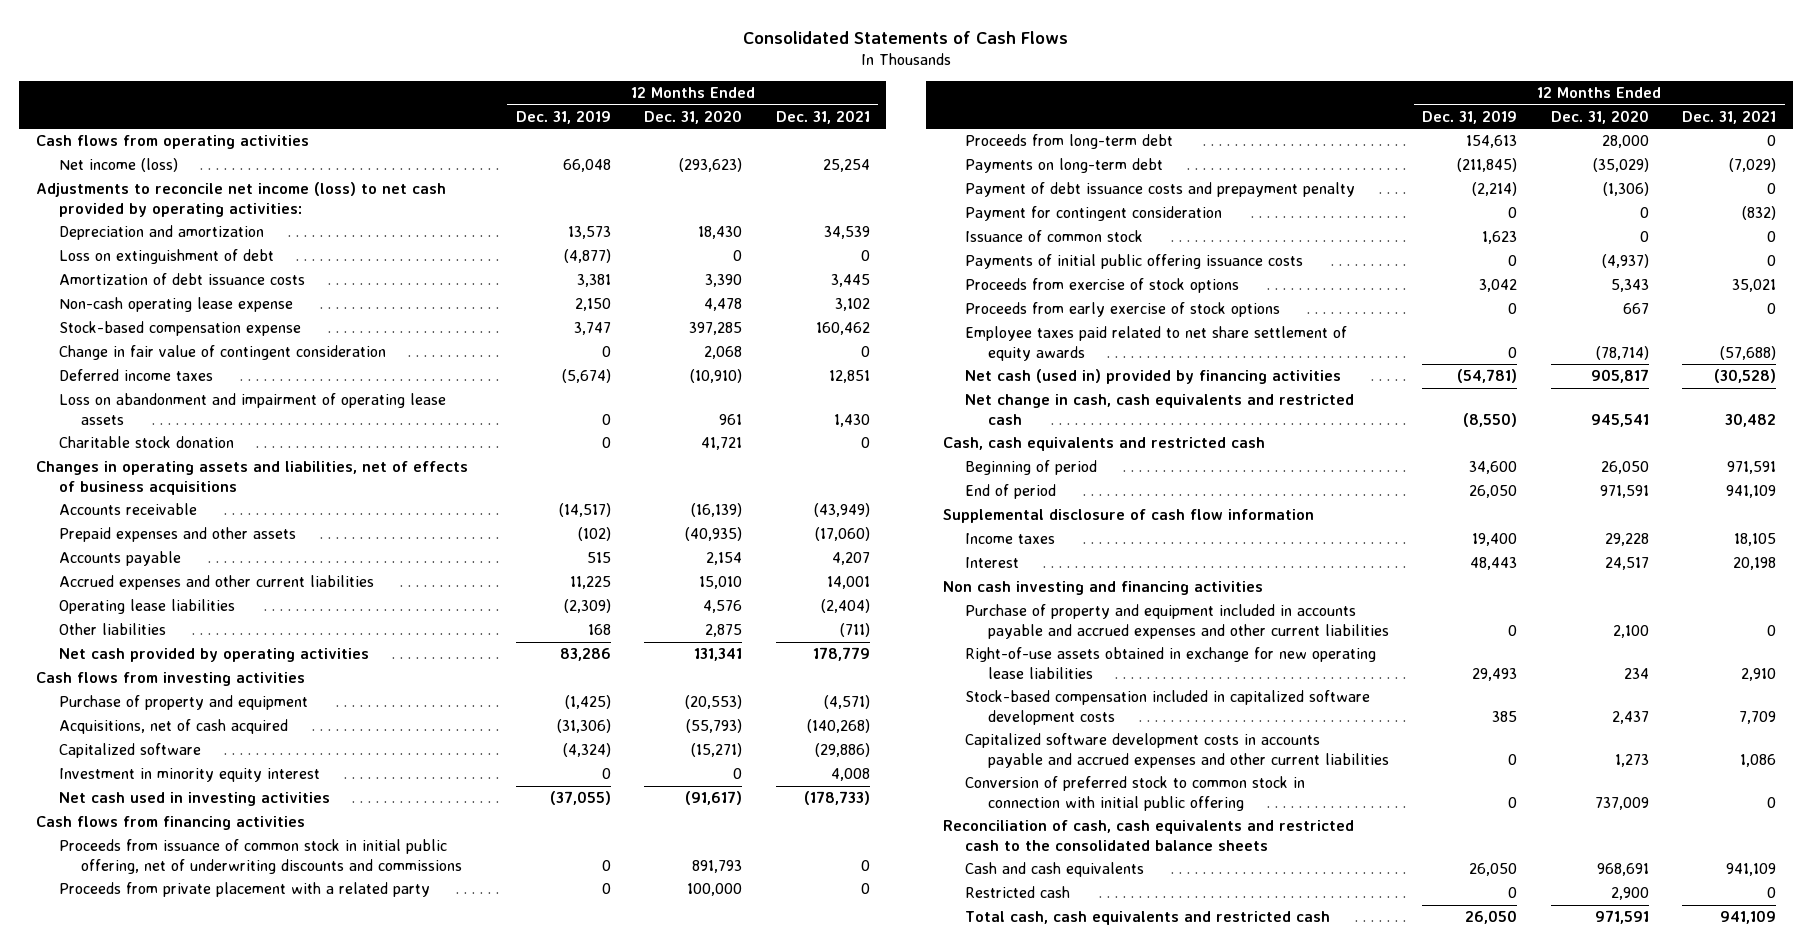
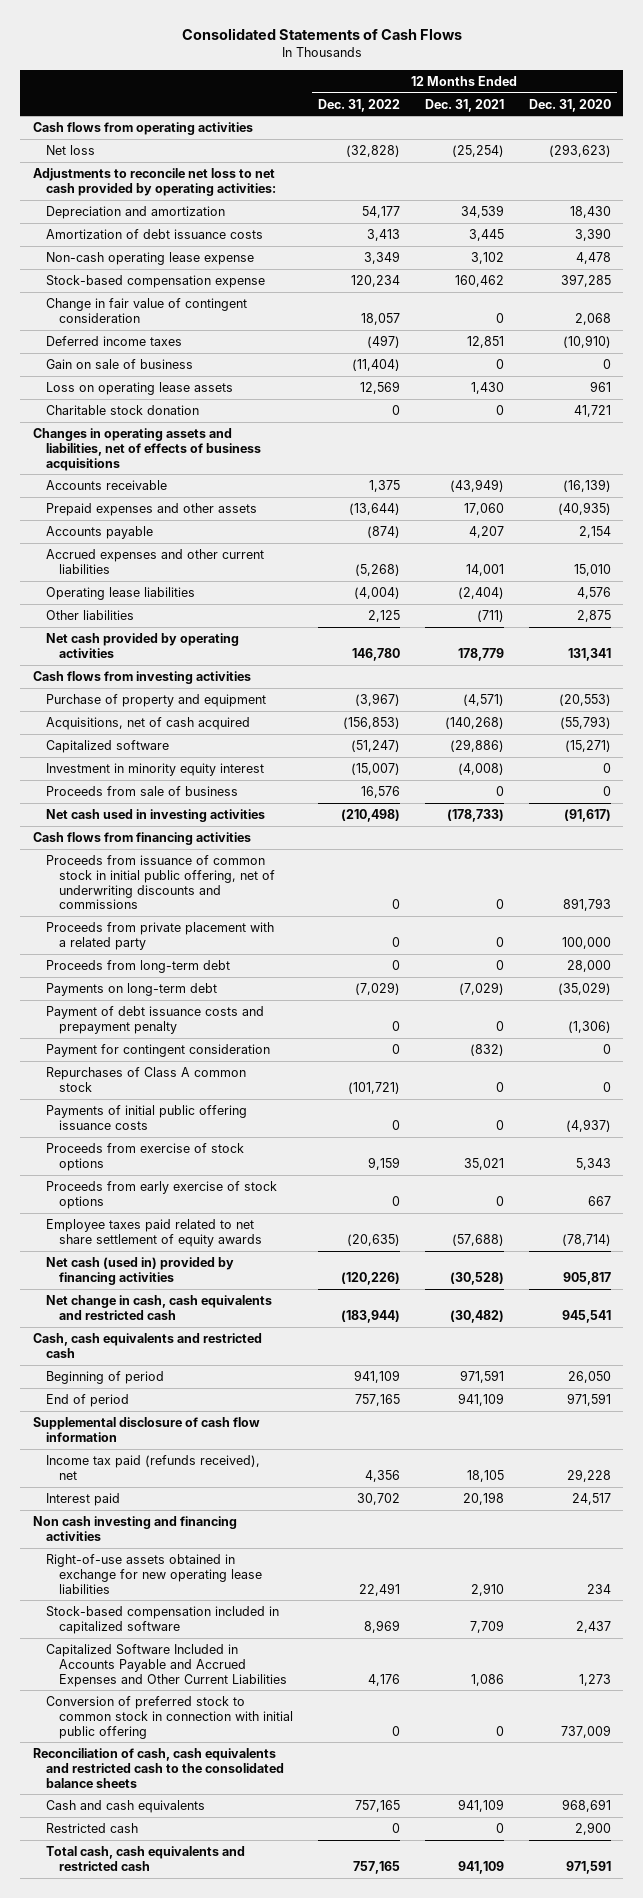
[515,109,611,124] Dec. 31, 2019 -> none
none -> [317,98,400,112] Dec. 31, 2022
[58,158,178,173] Net income (loss) -> [45,145,95,156] Net loss
[822,159,870,173] 25,254 -> [451,145,504,158] (25,254)
[36,182,447,217] Adjustments to reconcile net income (loss) to net cash provided by operating activities: -> [32,168,276,196] Adjustments to reconcile net loss to net cash provided by operating activities:
[58,249,274,265] Loss on extinguishment of debt -> none
none -> [45,359,193,370] Gain on sale of business
[58,393,446,425] Loss on abandonment and impairment of operating lease assets -> [45,382,233,396] Loss on operating lease assets
[814,527,870,542] (17,060) -> [463,503,504,516] 17,060
[830,768,870,782] 4,008 -> [457,763,504,776] (4,008)
none -> [45,786,238,797] Proceeds from sale of business
[965,230,1144,243] Issuance of common stock -> none
none -> [45,1067,246,1092] Repurchases of Class A common stock
[1725,412,1777,427] 30,482 -> [449,1309,504,1323] (30,482)
[965,533,1056,545] Income taxes -> [45,1455,260,1480] Income tax paid (refunds received), net
[965,557,1020,569] Interest -> [45,1493,120,1507] Interest paid
[965,604,1389,639] Purchase of property and equipment included in accounts payable and accrued expenses and other current liabilities -> none
[965,690,1371,725] Stock-based compensation included in capitalized software development costs -> [45,1606,279,1634] Stock-based compensation included in capitalized software
[965,733,1389,768] Capitalized software development costs in accounts payable and accrued expenses and other current liabilities -> [45,1644,287,1687] Capitalized Software Included in Accounts Payable and Accrued Expenses and Other Current Liabilities

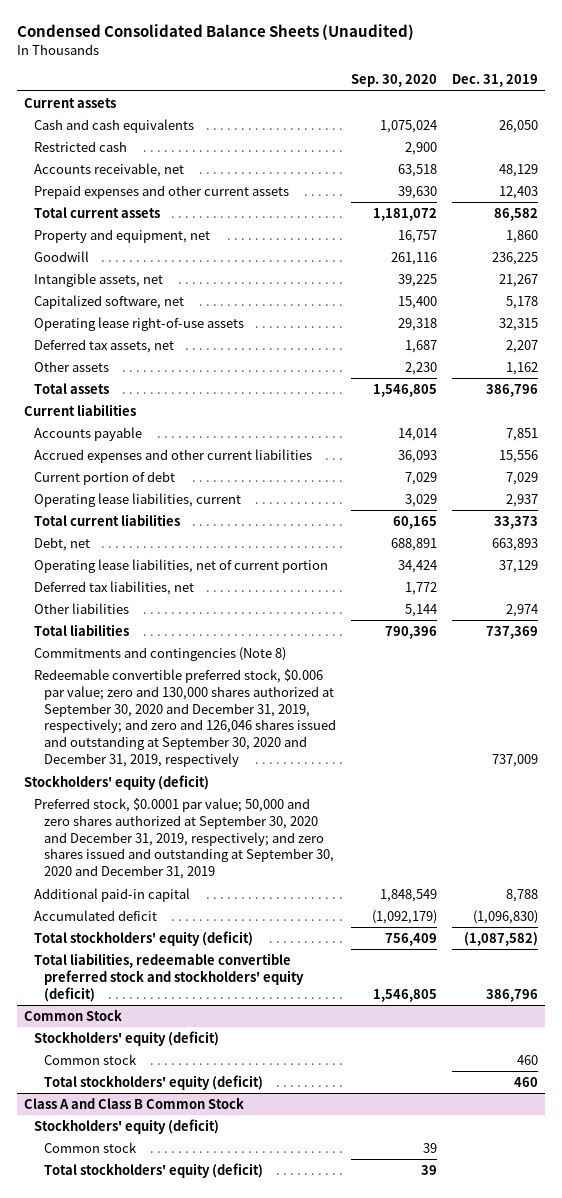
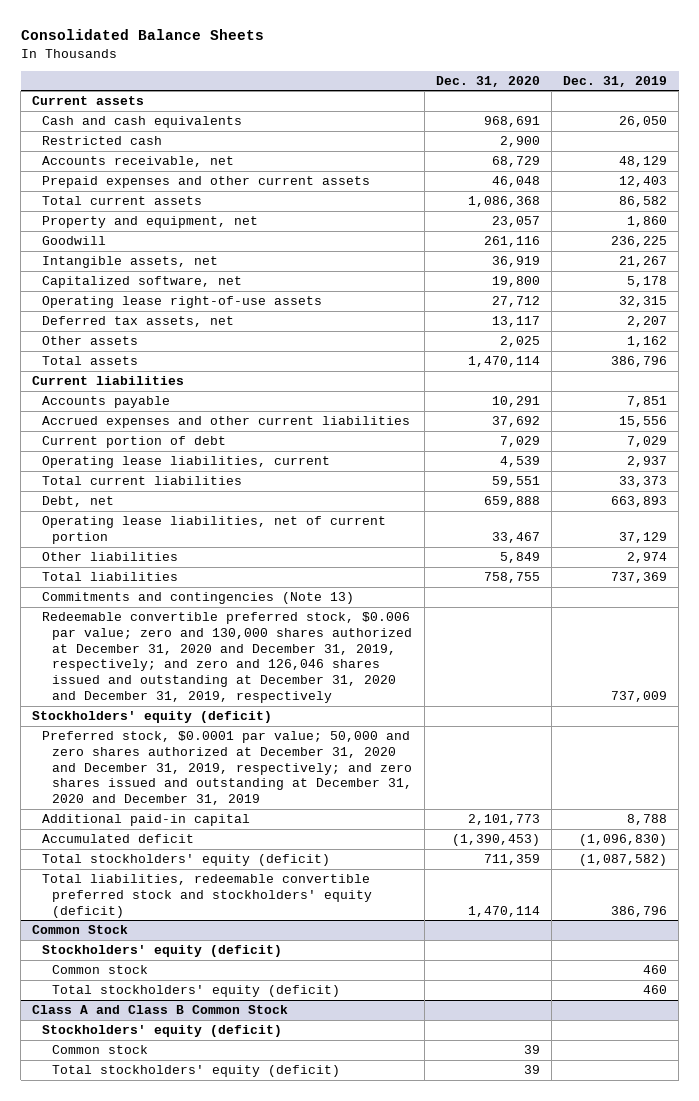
[16,24,414,41] Condensed Consolidated Balance Sheets (Unaudited) -> [20,29,264,41] Consolidated Balance Sheets
[350,74,437,88] Sep. 30, 2020 -> none
none -> [435,75,540,87] Dec. 31, 2020
[34,581,195,596] Deferred tax liabilities, net -> none
[34,647,287,662] Commitments and contingencies (Note 8) -> [42,592,355,605] Commitments and contingencies (Note 13)
[34,669,336,768] Redeemable convertible preferred stock, $0.006 par value; zero and 130,000 shares authorized at September 30, 2020 and December 31, 2019, respectively; and zero and 126,046 shares issued and outstanding at September 30, 2020 and December 31, 2019, respectively -> [42,612,413,703] Redeemable convertible preferred stock, $0.006 par value; zero and 130,000 shares authorized at December 31, 2020 and December 31, 2019, respectively; and zero and 126,046 shares issued and outstanding at December 31, 2020 and December 31, 2019, respectively
[34,798,334,880] Preferred stock, $0.0001 par value; 50,000 and zero shares authorized at September 30, 2020 and December 31, 2019, respectively; and zero shares issued and outstanding at September 30, 2020 and December 31, 2019 -> [42,731,413,806] Preferred stock, $0.0001 par value; 50,000 and zero shares authorized at December 31, 2020 and December 31, 2019, respectively; and zero shares issued and outstanding at December 31, 2020 and December 31, 2019

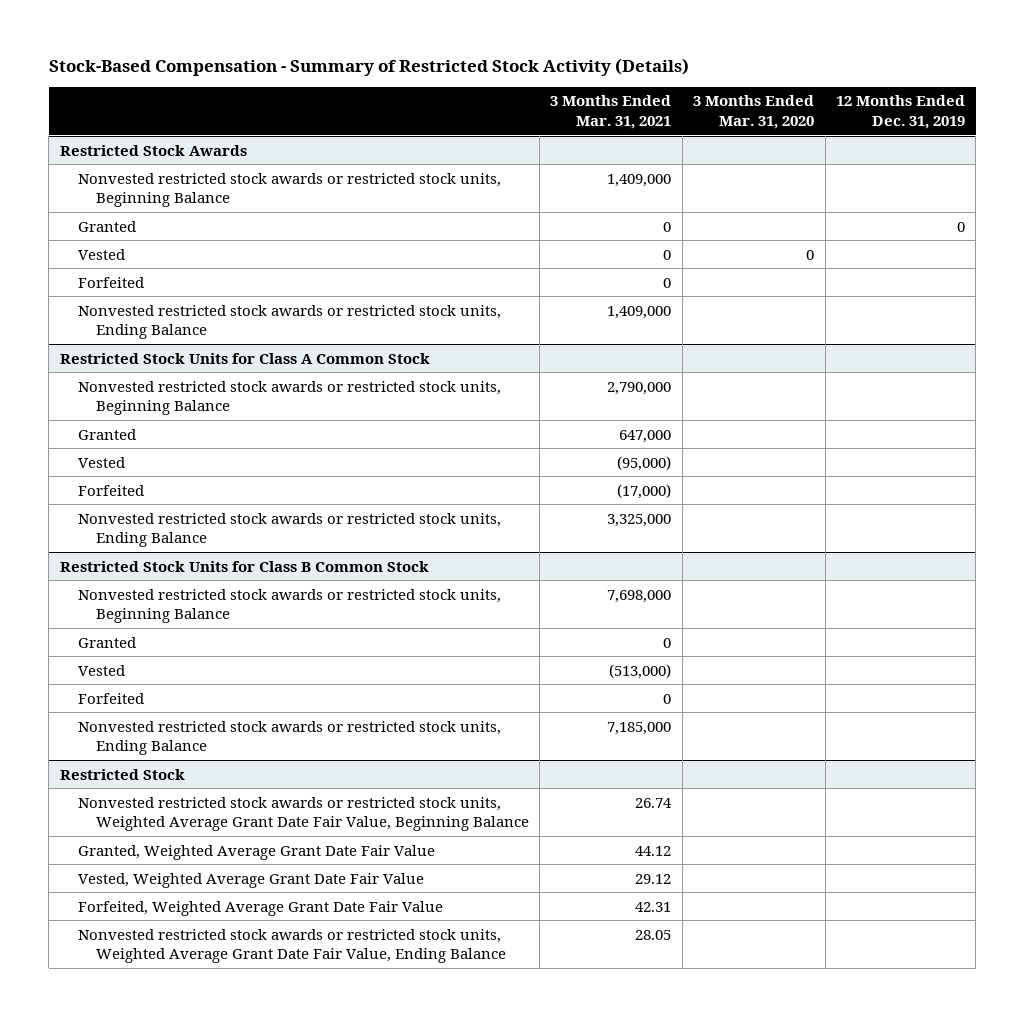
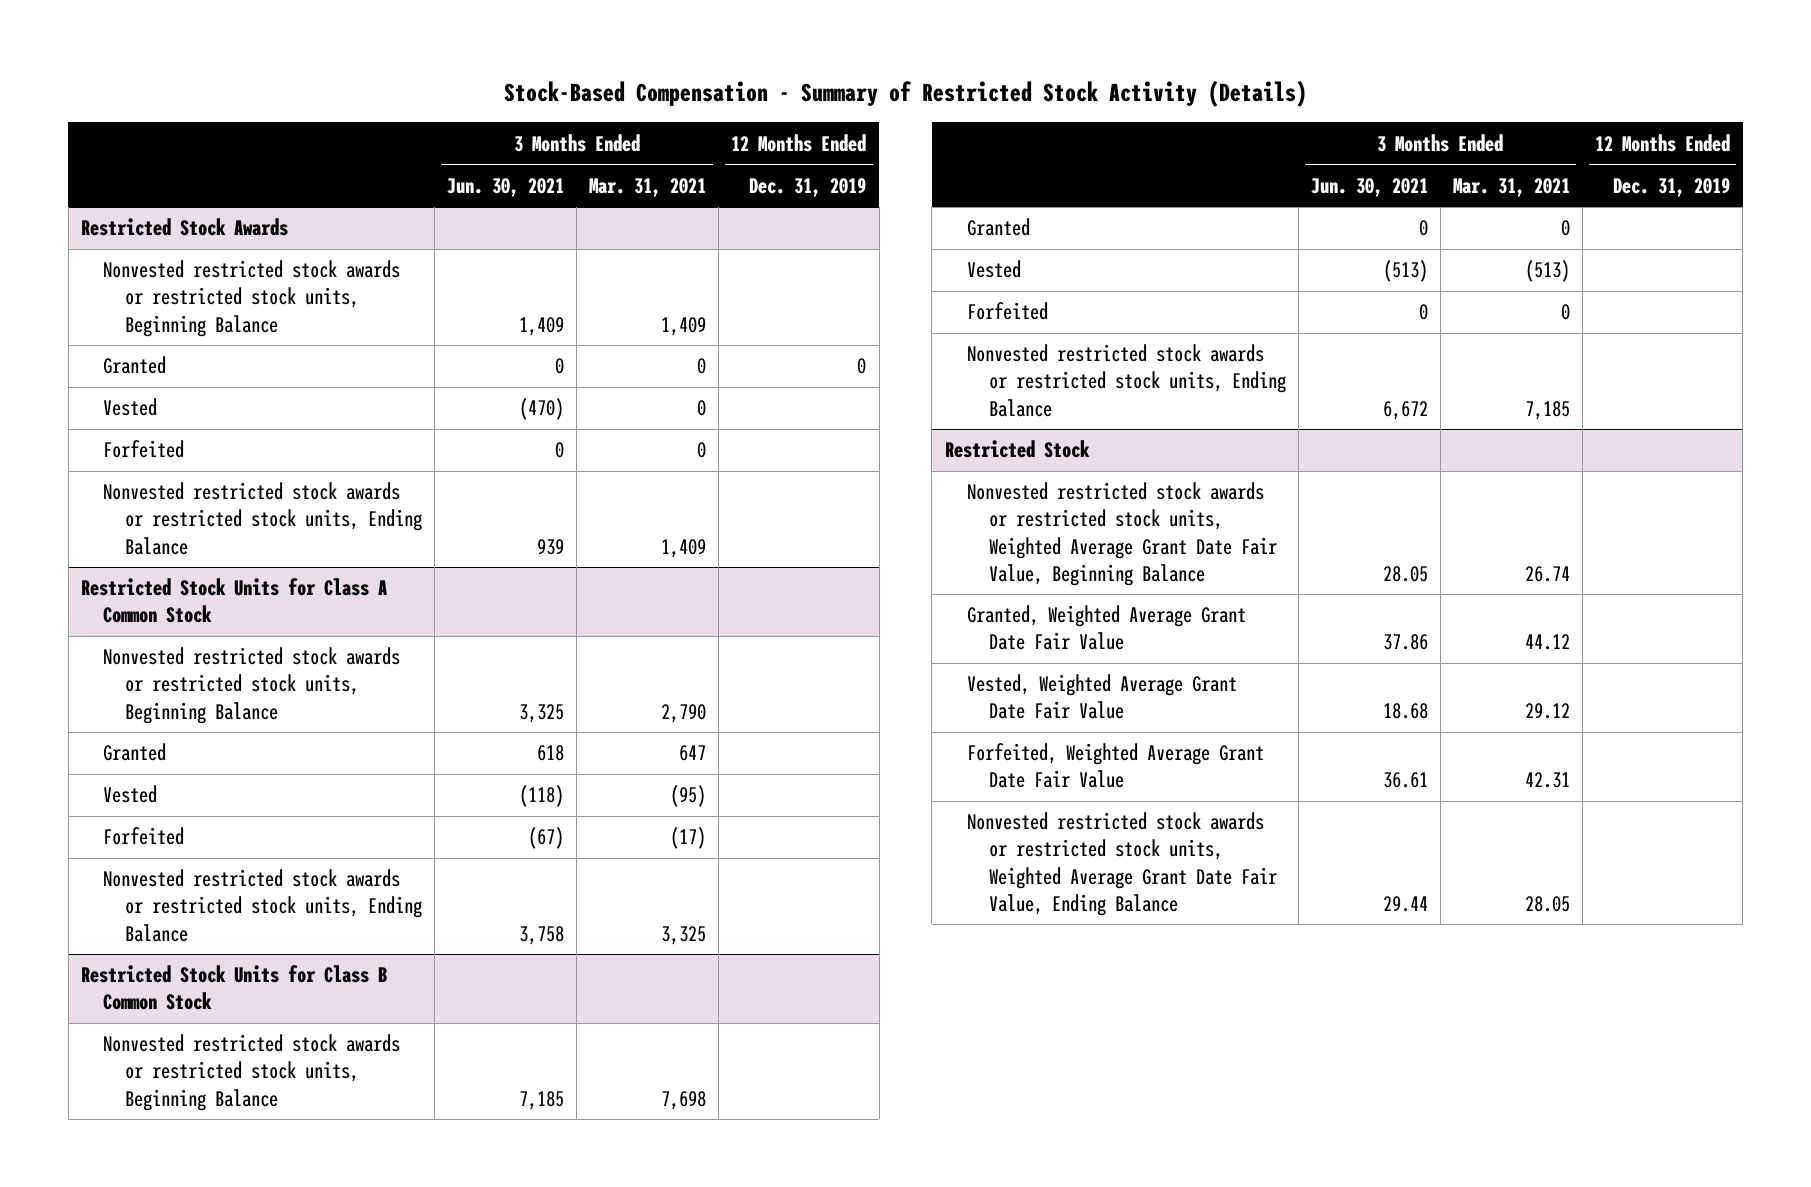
[693,95,815,129] 3 Months Ended Mar. 31, 2020 -> none
none -> [447,177,565,197] Jun. 30, 2021
[607,173,672,187] 1,409,000 -> [661,316,707,336] 1,409
[607,305,672,319] 1,409,000 -> [661,538,707,558] 1,409
[607,381,672,395] 2,790,000 -> [661,703,707,723] 2,790
[619,429,672,443] 647,000 -> [679,745,707,762] 647
[617,455,672,471] (95,000) -> [670,785,707,808] (95)
[617,483,672,499] (17,000) -> [670,827,707,850] (17)
[607,513,672,527] 3,325,000 -> [661,925,707,945] 3,325
[607,589,672,603] 7,698,000 -> [661,1090,707,1110] 7,698
[609,663,672,679] (513,000) -> [1524,260,1570,283] (513)
[607,721,672,735] 7,185,000 -> [1524,400,1570,420] 7,185

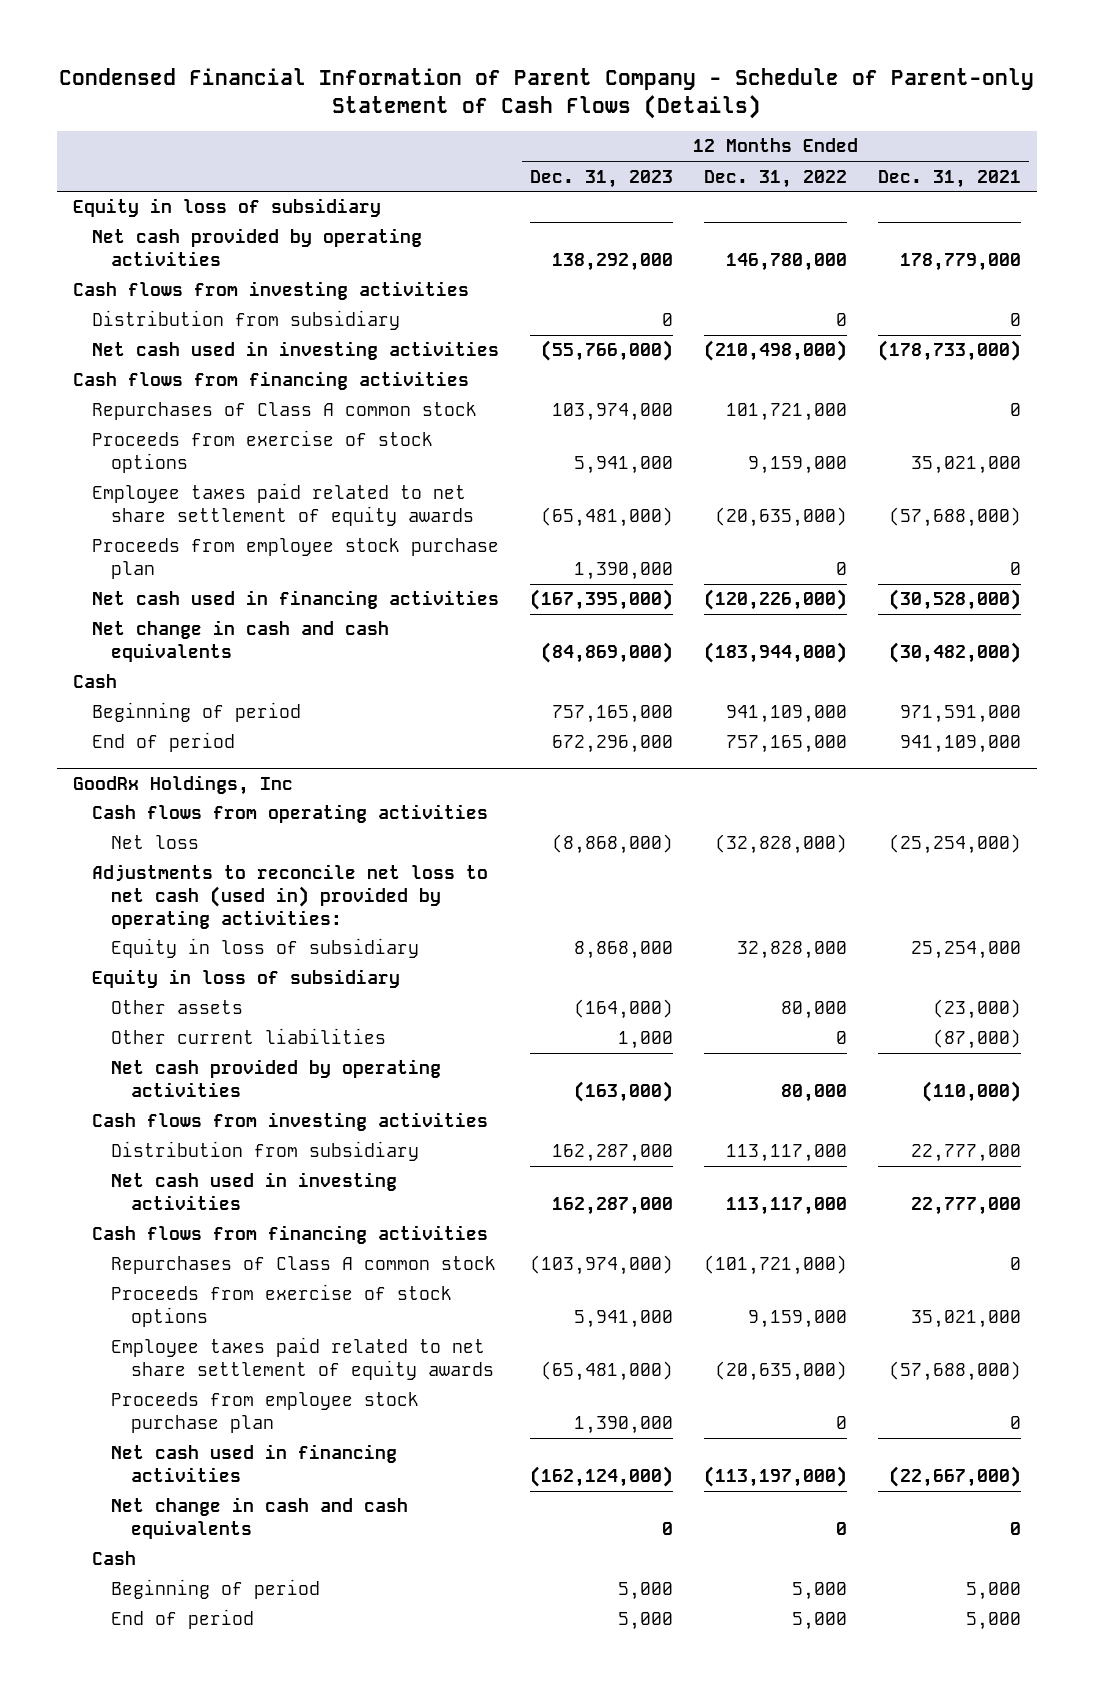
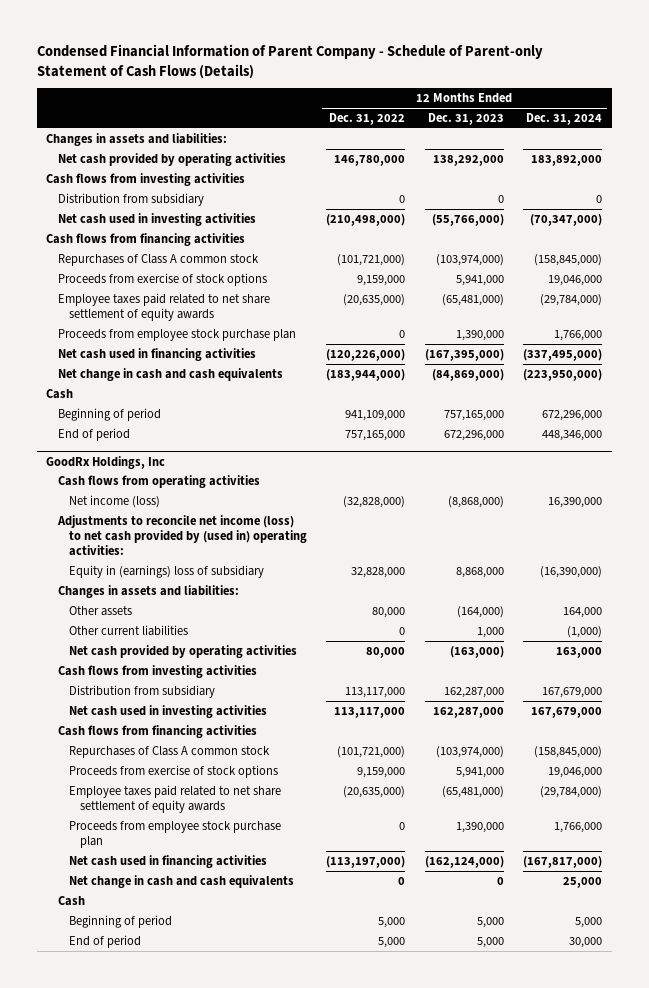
[878,169,1022,188] Dec. 31, 2021 -> none
none -> [526,113,603,126] Dec. 31, 2024
[72,198,381,218] Equity in loss of subsidiary -> [46,133,228,147] Changes in assets and liabilities:
[552,403,674,422] 103,974,000 -> [435,254,504,267] (103,974,000)
[726,403,848,422] 101,721,000 -> [337,254,406,267] (101,721,000)
[111,835,200,850] Net loss -> [68,495,160,509] Net income (loss)
[92,864,489,929] Adjustments to reconcile net loss to net cash (used in) provided by operating activities: -> [56,515,307,556] Adjustments to reconcile net income (loss) to net cash provided by (used in) operating activities:
[111,938,420,959] Equity in loss of subsidiary -> [68,565,264,579] Equity in (earnings) loss of subsidiary
[92,969,401,989] Equity in loss of subsidiary -> [57,585,239,599] Changes in assets and liabilities:

